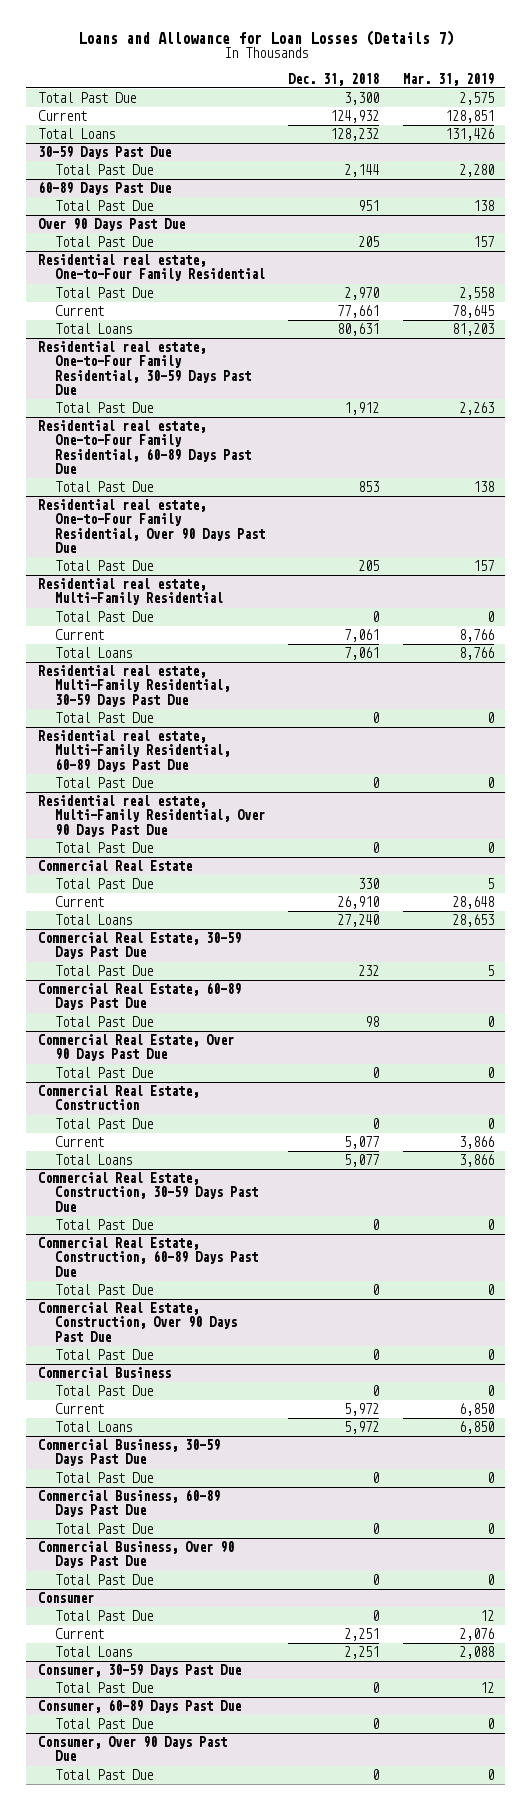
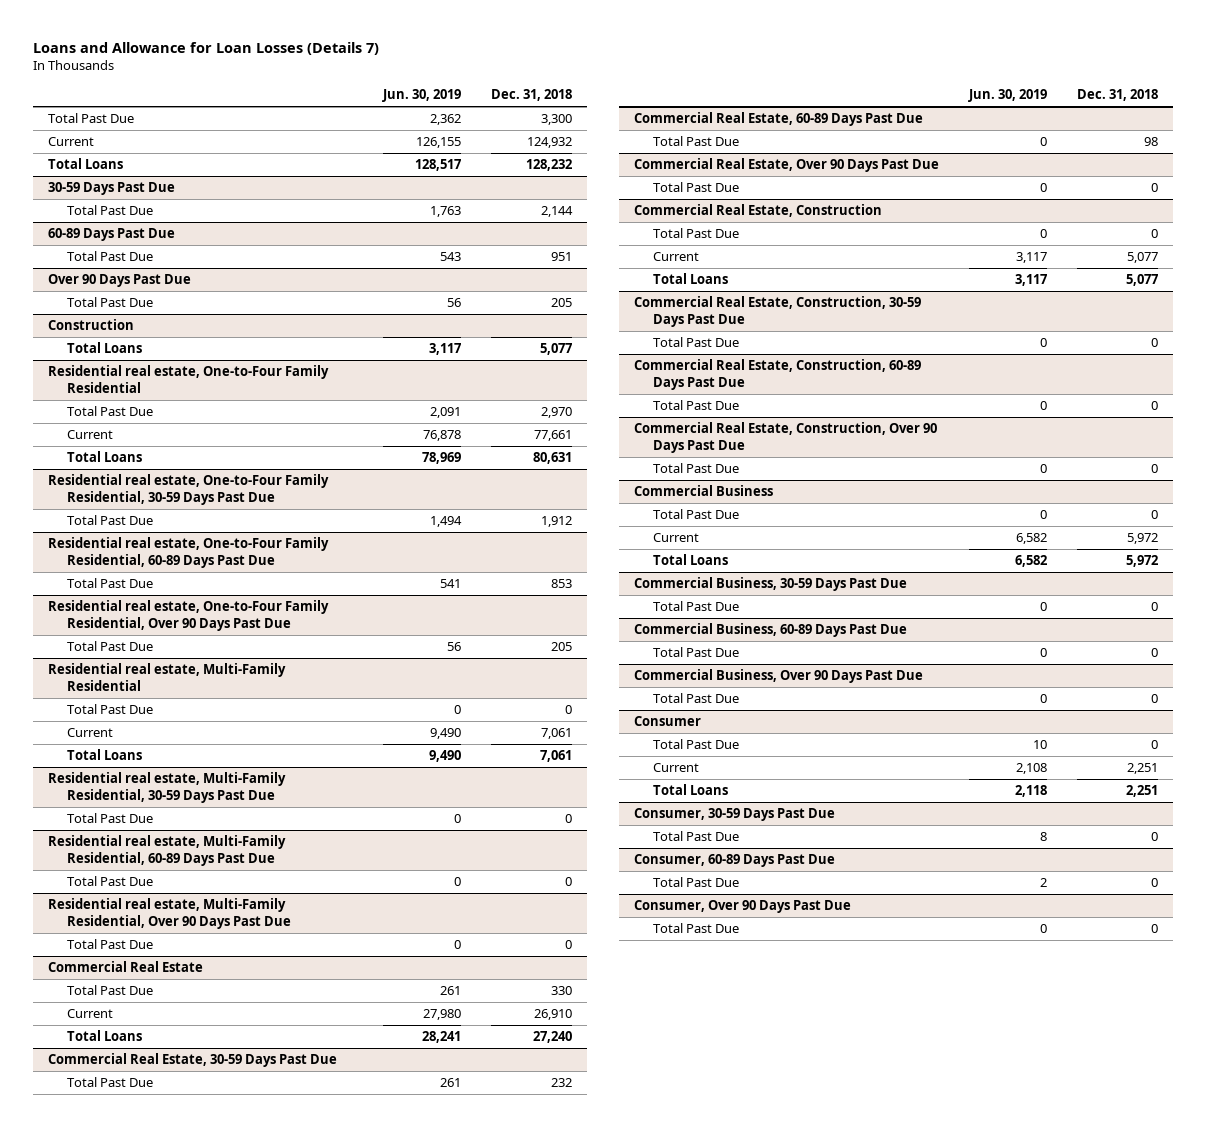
[402,72,494,86] Mar. 31, 2019 -> none
none -> [382,89,462,103] Jun. 30, 2019
none -> [48,319,135,331] Construction
none -> [66,342,142,354] Total Loans

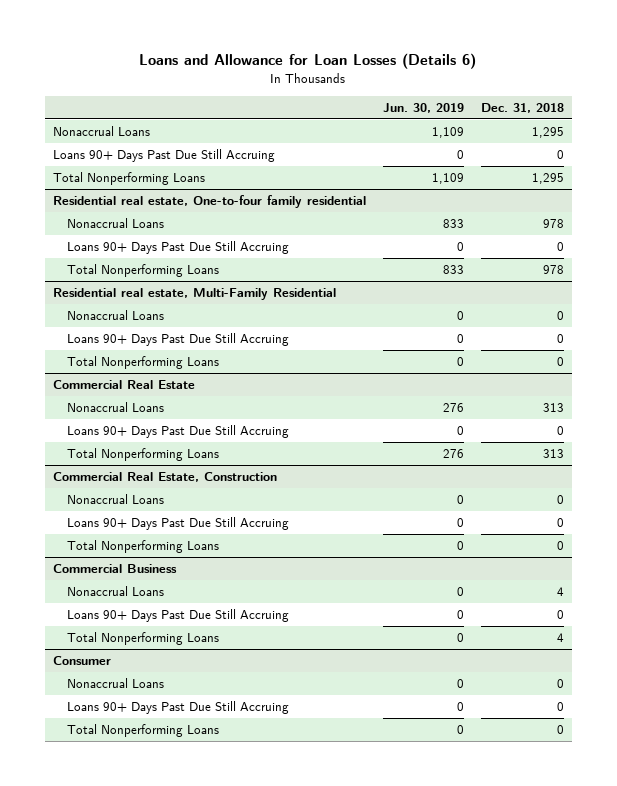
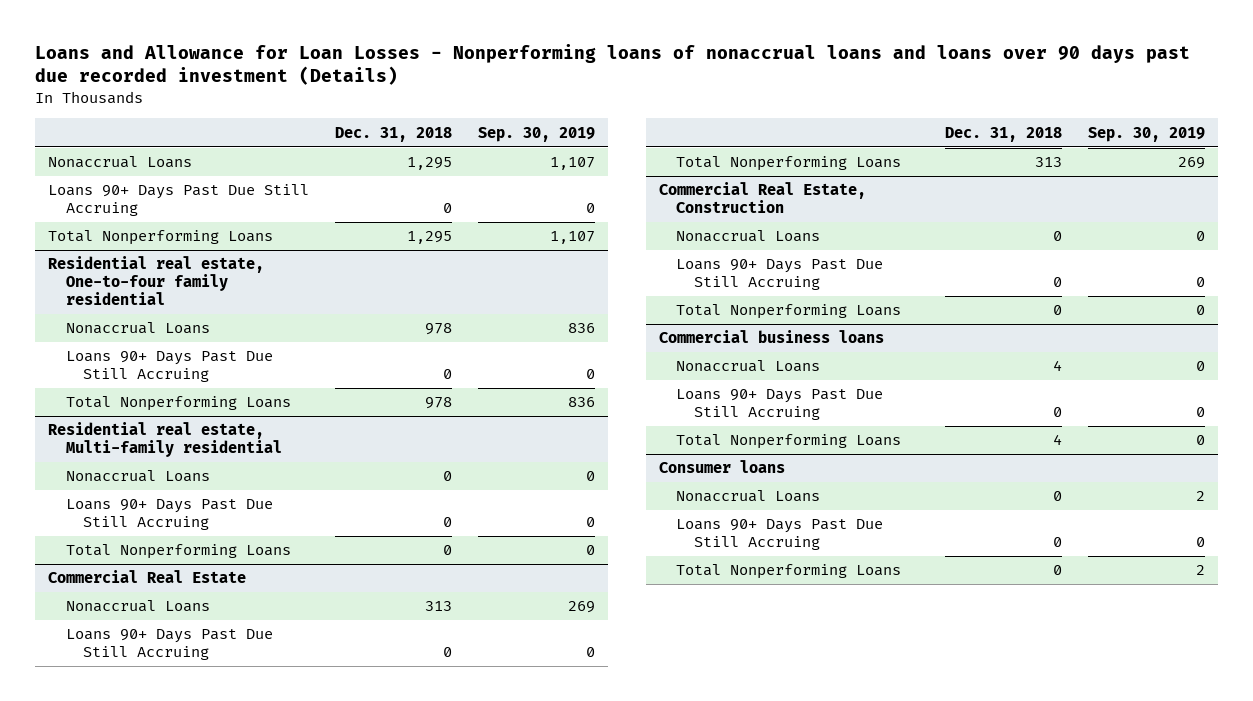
[139,53,477,70] Loans and Allowance for Loan Losses (Details 6) -> [35,43,1191,86] Loans and Allowance for Loan Losses - Nonperforming loans of nonaccrual loans and loans over 90 days past due recorded investment (Details)
[382,103,464,114] Jun. 30, 2019 -> none
none -> [477,126,595,142] Sep. 30, 2019
[53,288,337,301] Residential real estate, Multi-Family Residential -> [48,422,282,458] Residential real estate, Multi-family residential
[53,564,178,574] Commercial Business -> [658,330,884,344] Commercial business loans
[53,656,112,666] Consumer -> [658,460,785,474] Consumer loans

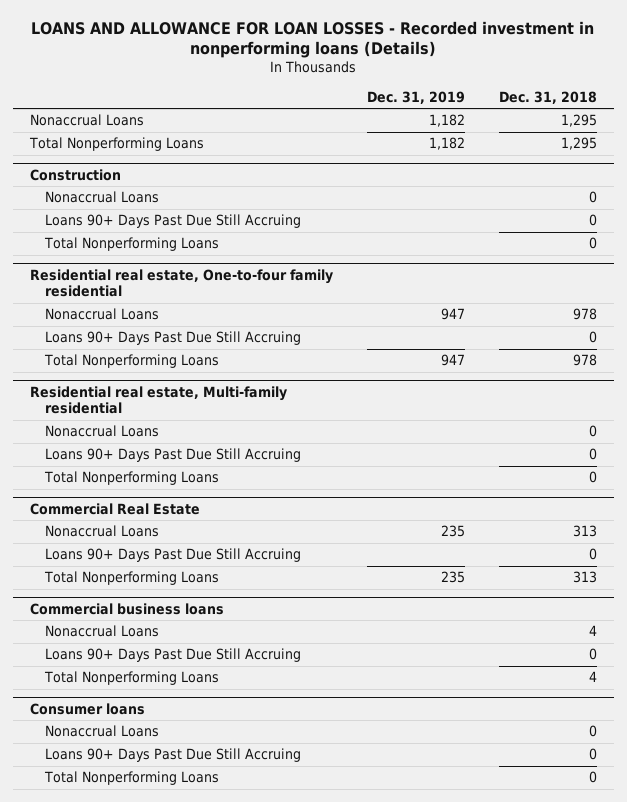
[35,43,1191,86] Loans and Allowance for Loan Losses - Nonperforming loans of nonaccrual loans and loans over 90 days past due recorded investment (Details) -> [31,20,595,59] LOANS AND ALLOWANCE FOR LOAN LOSSES - Recorded investment in nonperforming loans (Details)
[477,126,595,142] Sep. 30, 2019 -> none
none -> [366,90,465,104] Dec. 31, 2019
[48,184,310,217] Loans 90+ Days Past Due Still Accruing -> none
none -> [29,168,121,181] Construction
none -> [44,191,159,204] Nonaccrual Loans
none -> [44,214,301,229] Loans 90+ Days Past Due Still Accruing
none -> [43,237,219,252] Total Nonperforming Loans
[658,182,866,214] Commercial Real Estate, Construction -> none
[676,230,821,243] Nonaccrual Loans -> none
[676,259,884,291] Loans 90+ Days Past Due Still Accruing -> none
[676,304,902,320] Total Nonperforming Loans -> none

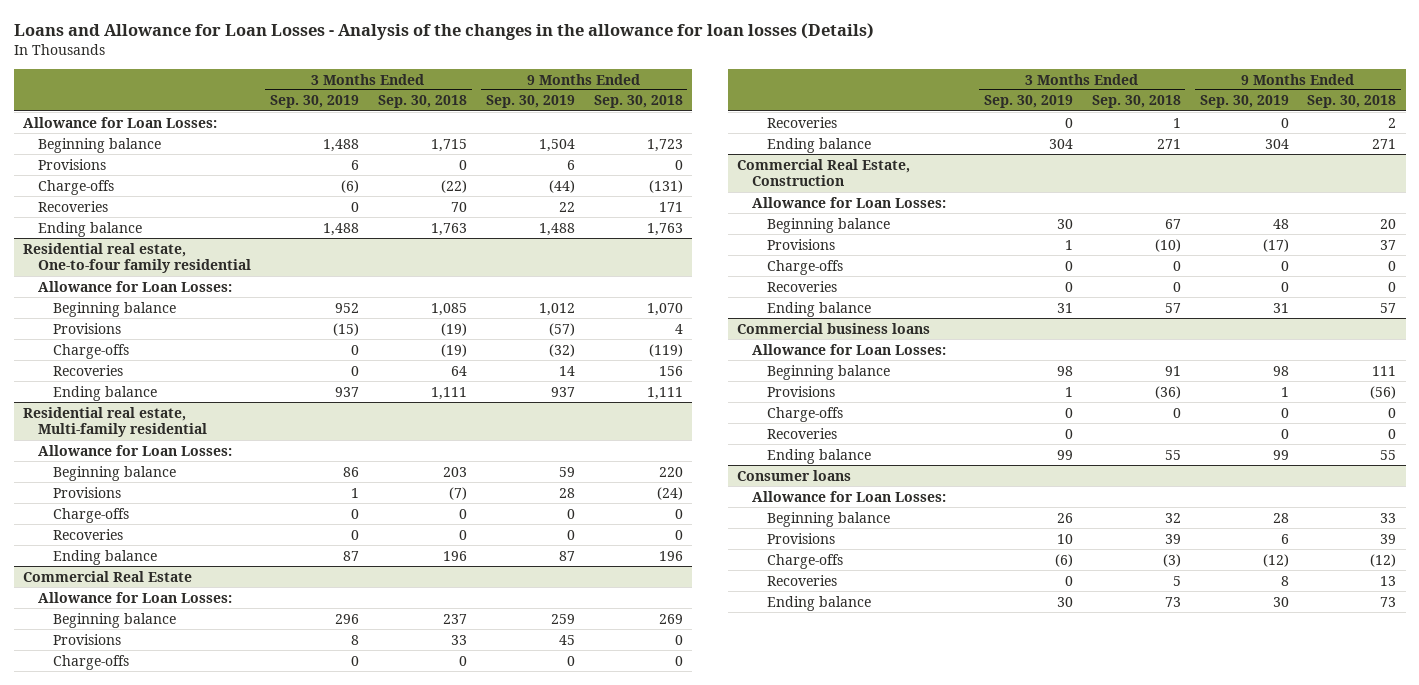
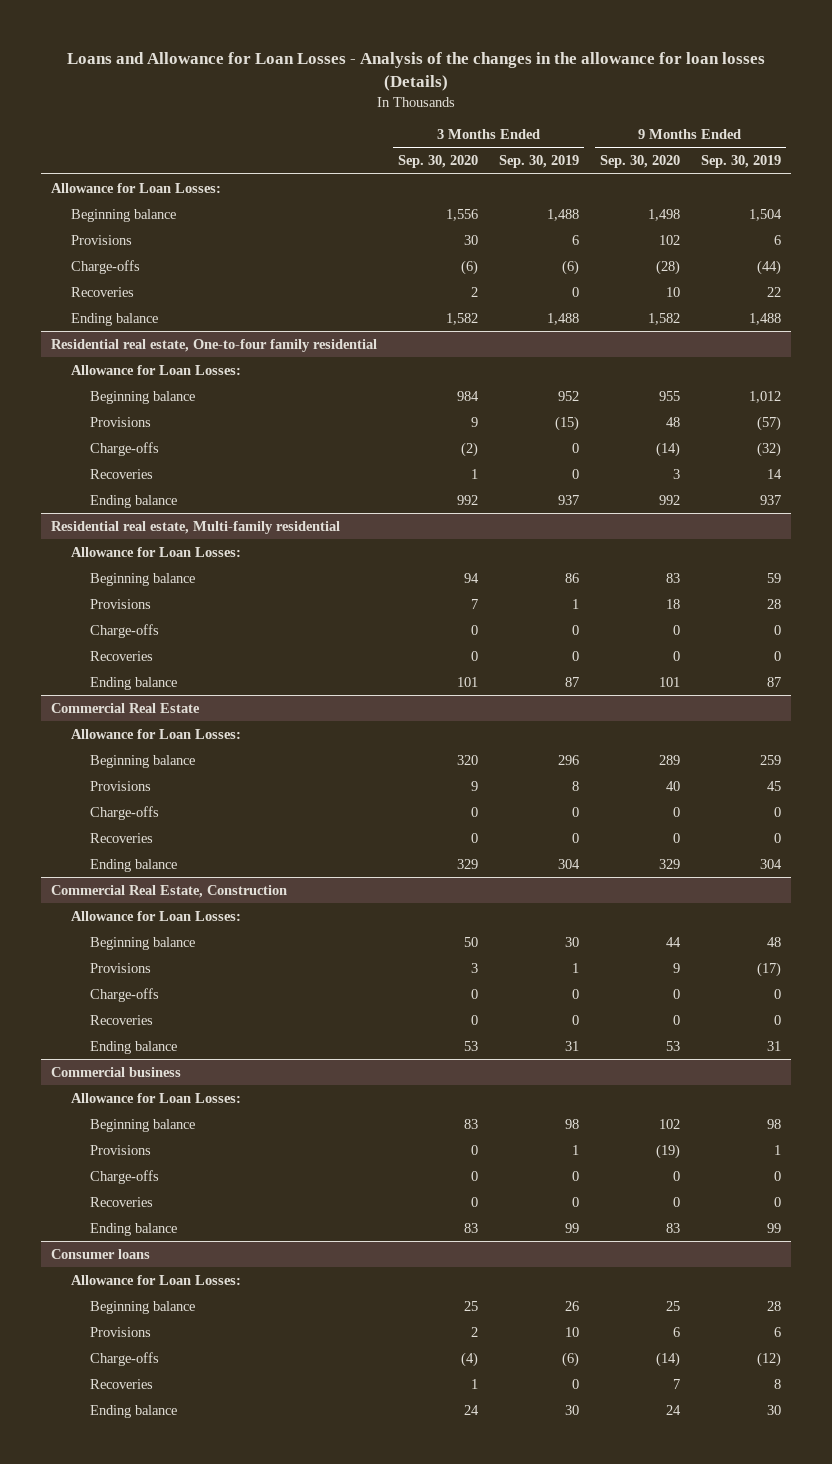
[377,95,467,109] Sep. 30, 2018 -> none
[593,95,683,109] Sep. 30, 2018 -> none
none -> [398,155,479,169] Sep. 30, 2020
none -> [599,155,680,169] Sep. 30, 2020
[736,322,930,334] Commercial business loans -> [51,1066,182,1077] Commercial business

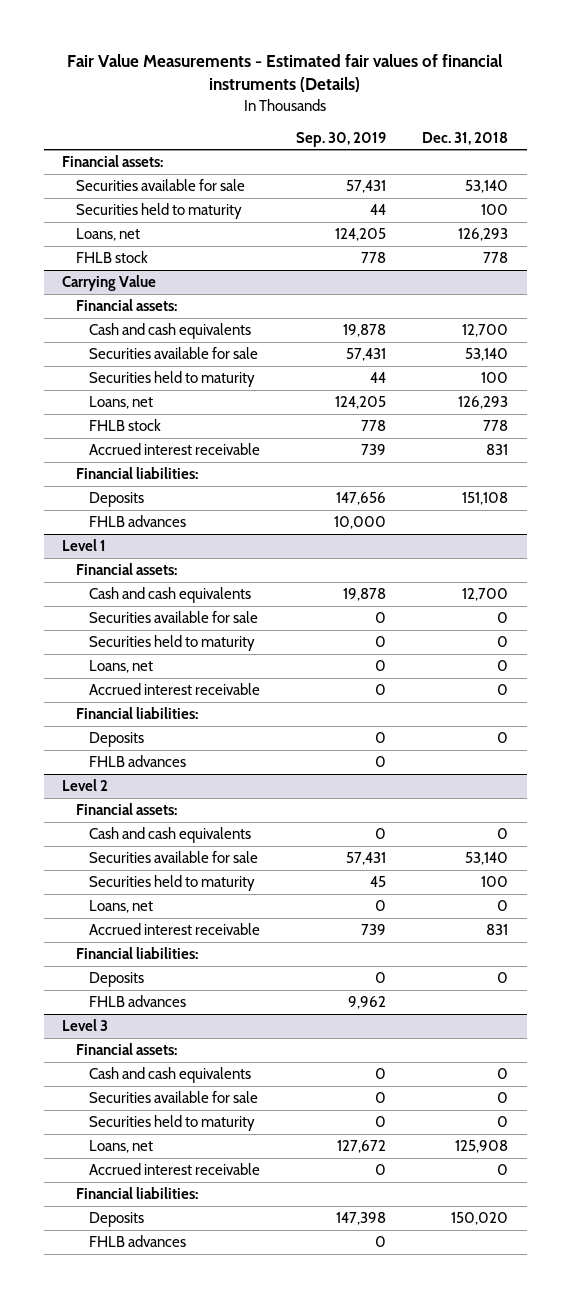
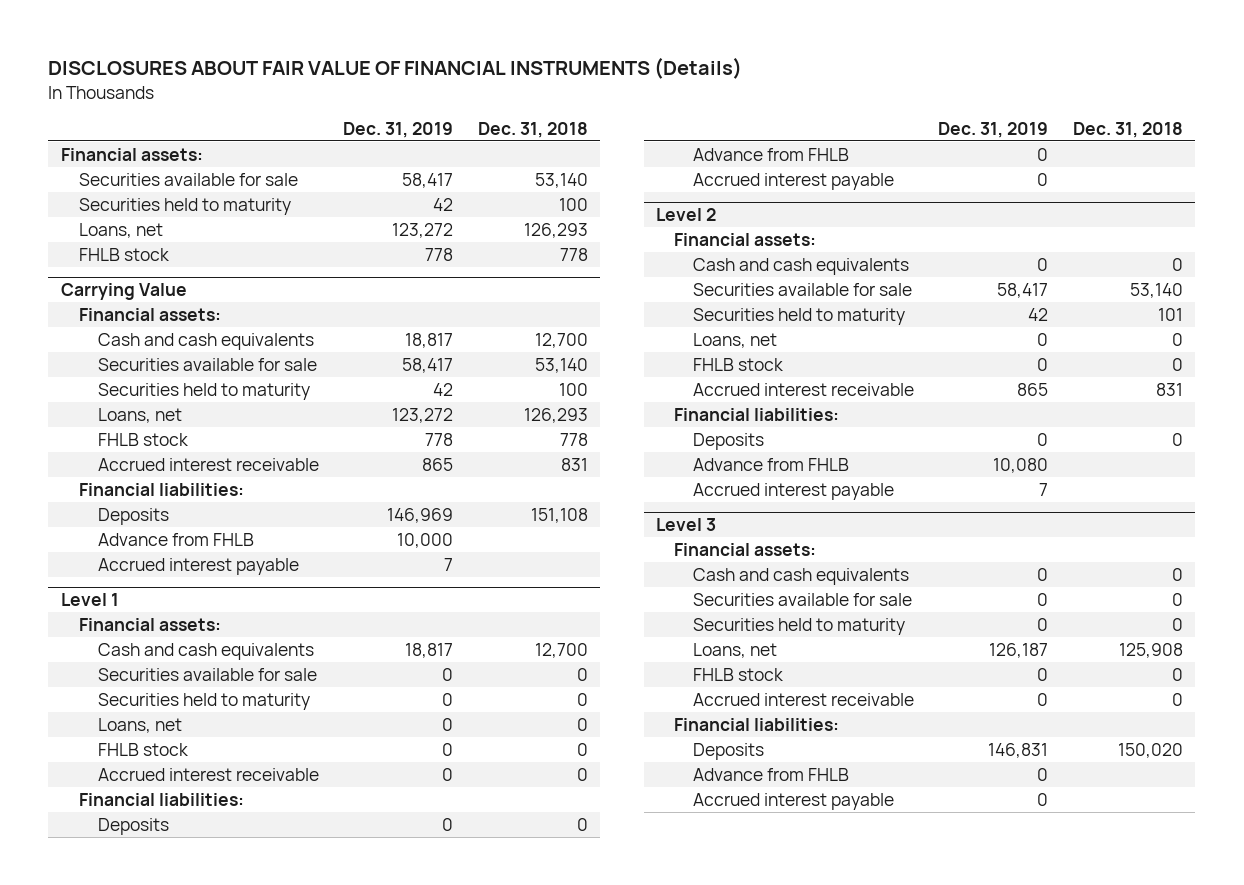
[67,54,504,93] Fair Value Measurements - Estimated fair values of financial instruments (Details) -> [48,57,743,80] DISCLOSURES ABOUT FAIR VALUE OF FINANCIAL INSTRUMENTS (Details)
[296,131,387,147] Sep. 30, 2019 -> none
none -> [343,121,454,138] Dec. 31, 2019
[89,515,187,528] FHLB advances -> [97,532,254,546] Advance from FHLB
none -> [97,557,299,575] Accrued interest payable
none -> [97,742,189,756] FHLB stock
[89,755,187,768] FHLB advances -> [692,147,849,161] Advance from FHLB
none -> [692,172,894,190] Accrued interest payable
[481,876,509,888] 100 -> [1157,307,1183,321] 101
none -> [692,357,784,371] FHLB stock
[89,995,187,1008] FHLB advances -> [692,457,849,471] Advance from FHLB
none -> [692,482,894,500] Accrued interest payable
none -> [692,667,784,681] FHLB stock
[89,1235,187,1248] FHLB advances -> [692,767,849,781] Advance from FHLB
none -> [692,792,894,810] Accrued interest payable

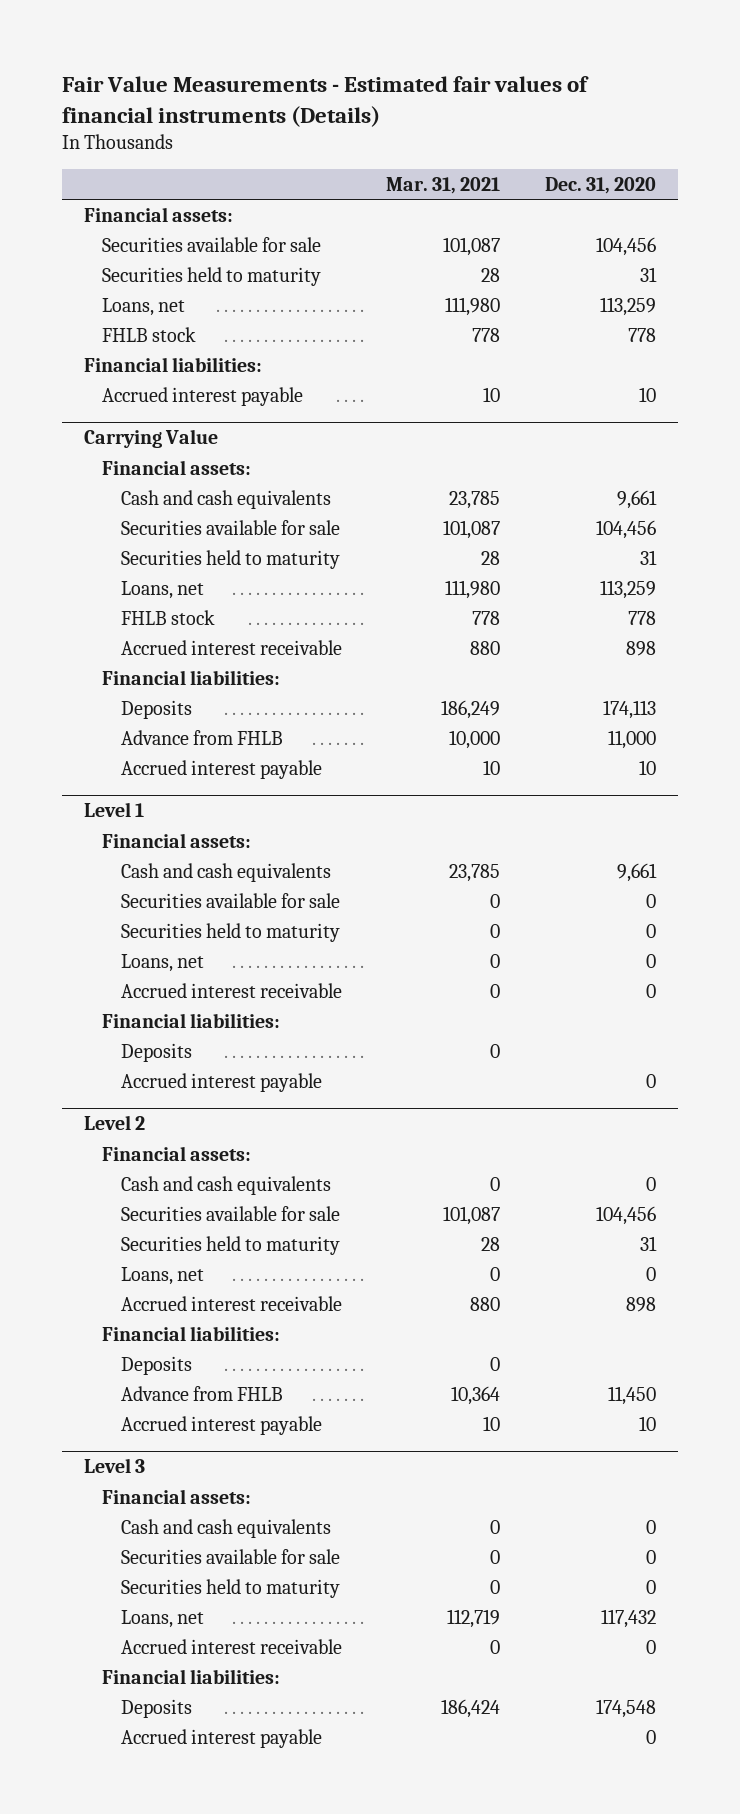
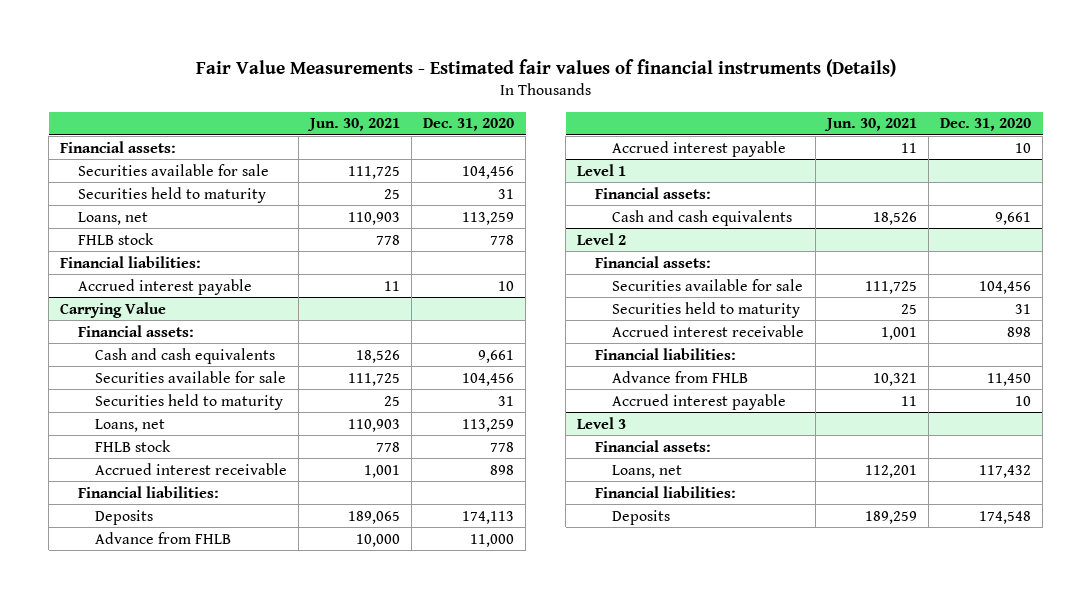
[386,176,501,194] Mar. 31, 2021 -> none
none -> [307,118,401,132] Jun. 30, 2021
[120,892,340,908] Securities available for sale -> none
[120,922,340,942] Securities held to maturity -> none
[120,953,204,972] Loans, net -> none
[120,982,342,998] Accrued interest receivable -> none
[102,1012,281,1028] Financial liabilities: -> none
[120,1042,192,1062] Deposits -> none
[120,1072,322,1092] Accrued interest payable -> none
[120,1175,331,1195] Cash and cash equivalents -> none
[120,1266,204,1285] Loans, net -> none
[120,1355,192,1375] Deposits -> none
[120,1518,331,1538] Cash and cash equivalents -> none
[120,1548,340,1564] Securities available for sale -> none
[120,1578,340,1598] Securities held to maturity -> none
[120,1638,342,1654] Accrued interest receivable -> none
[120,1728,322,1748] Accrued interest payable -> none

